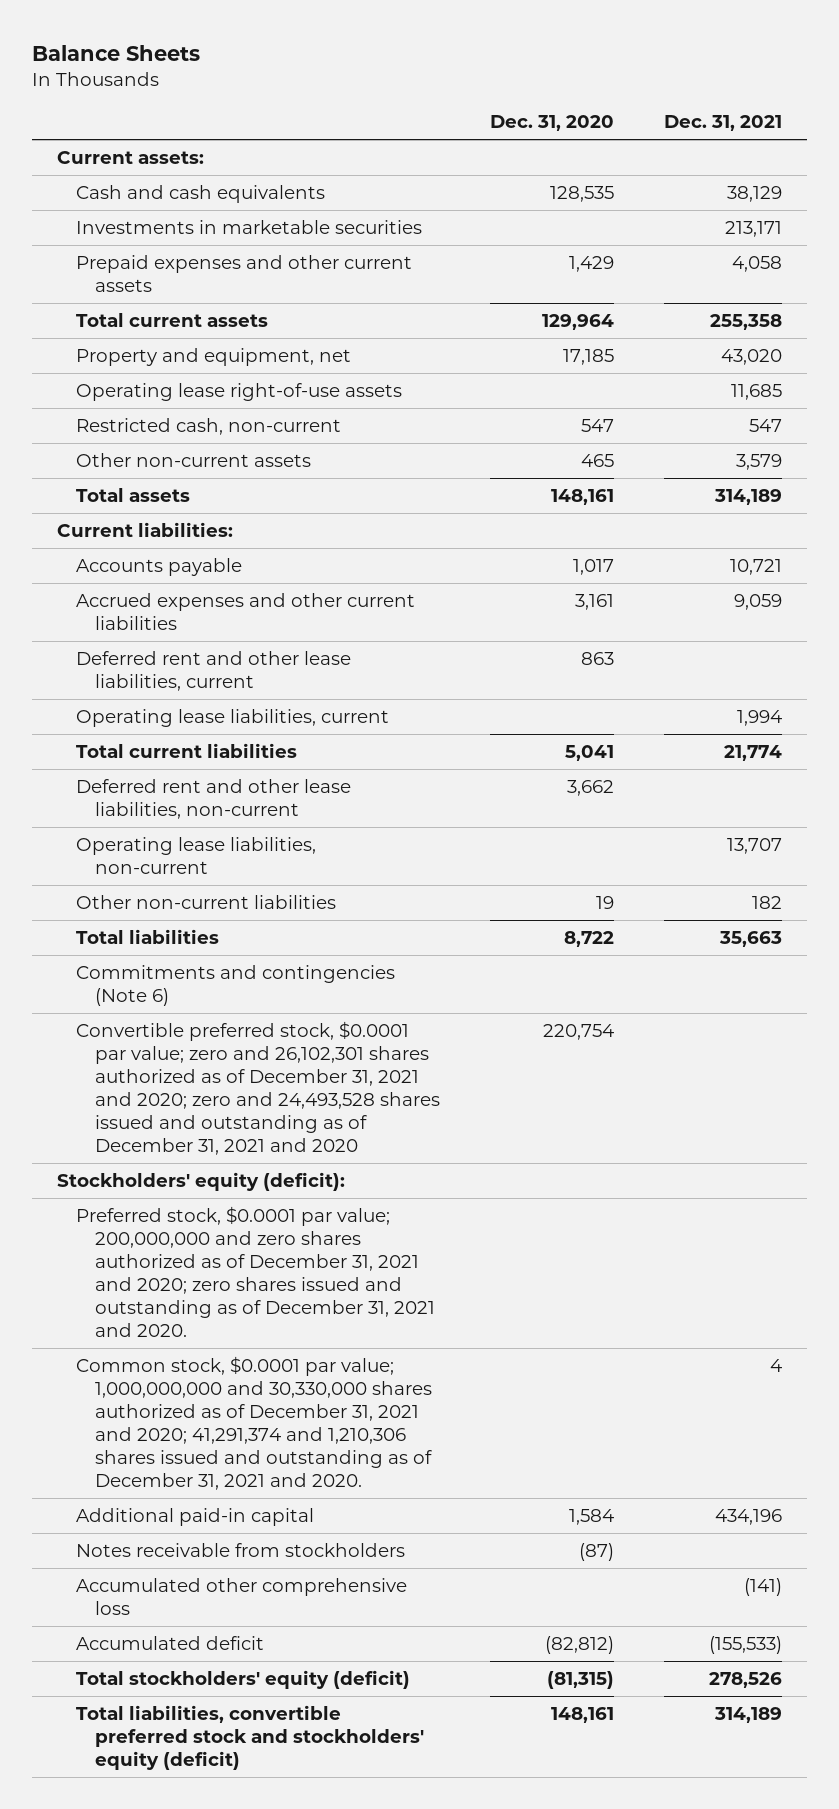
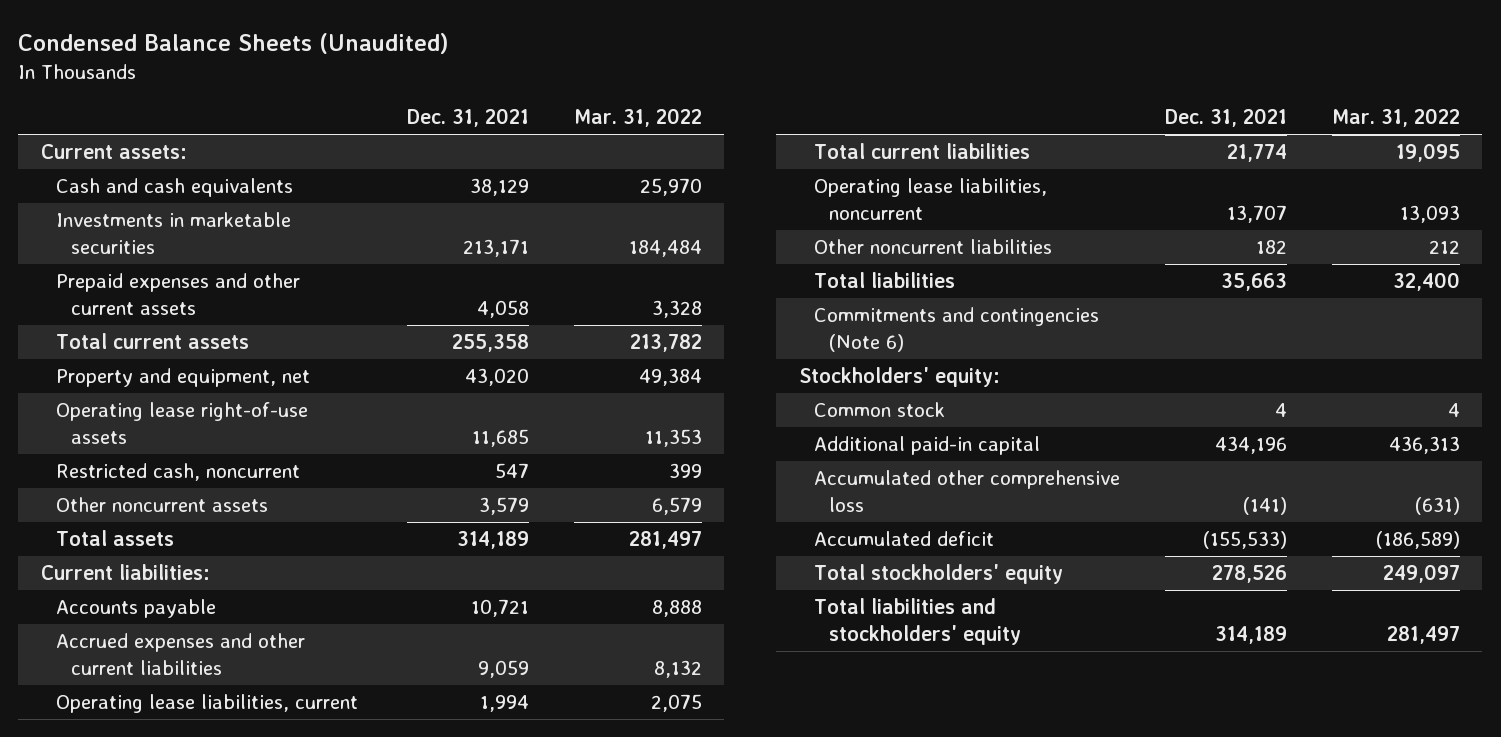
[32,44,201,61] Balance Sheets -> [18,32,450,54] Condensed Balance Sheets (Unaudited)
[489,115,614,132] Dec. 31, 2020 -> none
none -> [573,108,702,128] Mar. 31, 2022
[76,418,342,436] Restricted cash, non-current -> [55,463,300,482] Restricted cash, noncurrent
[76,453,312,468] Other non-current assets -> [55,497,268,513] Other noncurrent assets
[76,651,352,692] Deferred rent and other lease liabilities, current -> none
[76,779,352,820] Deferred rent and other lease liabilities, non-current -> none
[76,837,317,875] Operating lease liabilities, non-current -> [813,178,1047,220] Operating lease liabilities, noncurrent
[76,895,337,910] Other non-current liabilities -> [813,239,1052,255] Other noncurrent liabilities
[76,1021,441,1156] Convertible preferred stock, $0.0001 par value; zero and 26,102,301 shares authorized as of December 31, 2021 and 2020; zero and 24,493,528 shares issued and outstanding as of December 31, 2021 and 2020 -> none
[76,1206,436,1338] Preferred stock, $0.0001 par value; 200,000,000 and zero shares authorized as of December 31, 2021 and 2020; zero shares issued and outstanding as of December 31, 2021 and 2020. -> none
[57,1172,346,1192] Stockholders' equity (deficit): -> [798,367,1000,388] Stockholders' equity:
[76,1356,433,1491] Common stock, $0.0001 par value; 1,000,000,000 and 30,330,000 shares authorized as of December 31, 2021 and 2020; 41,291,374 and 1,210,306 shares issued and outstanding as of December 31, 2021 and 2020. -> [813,402,945,418] Common stock
[76,1543,406,1558] Notes receivable from stockholders -> none
[76,1670,411,1690] Total stockholders' equity (deficit) -> [813,564,1063,585] Total stockholders' equity
[76,1705,425,1771] Total liabilities, convertible preferred stock and stockholders' equity (deficit) -> [813,598,1022,645] Total liabilities and stockholders' equity

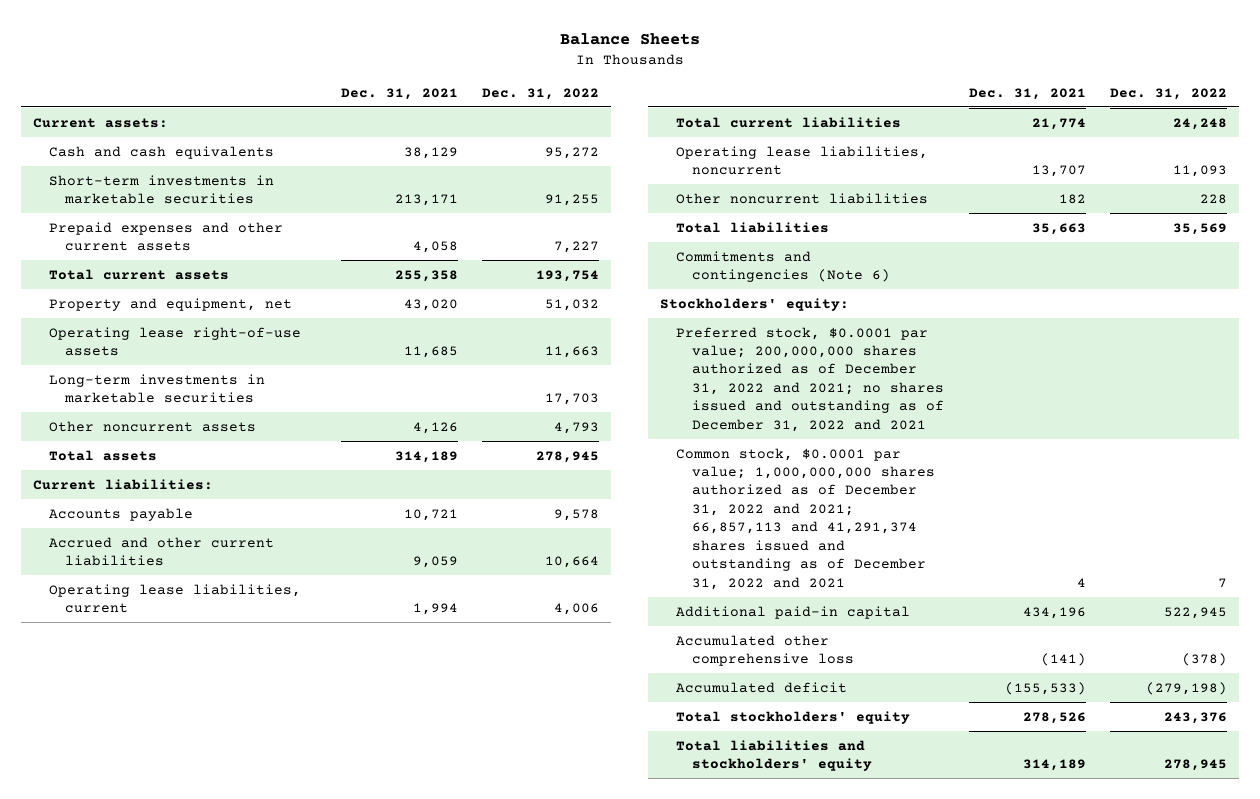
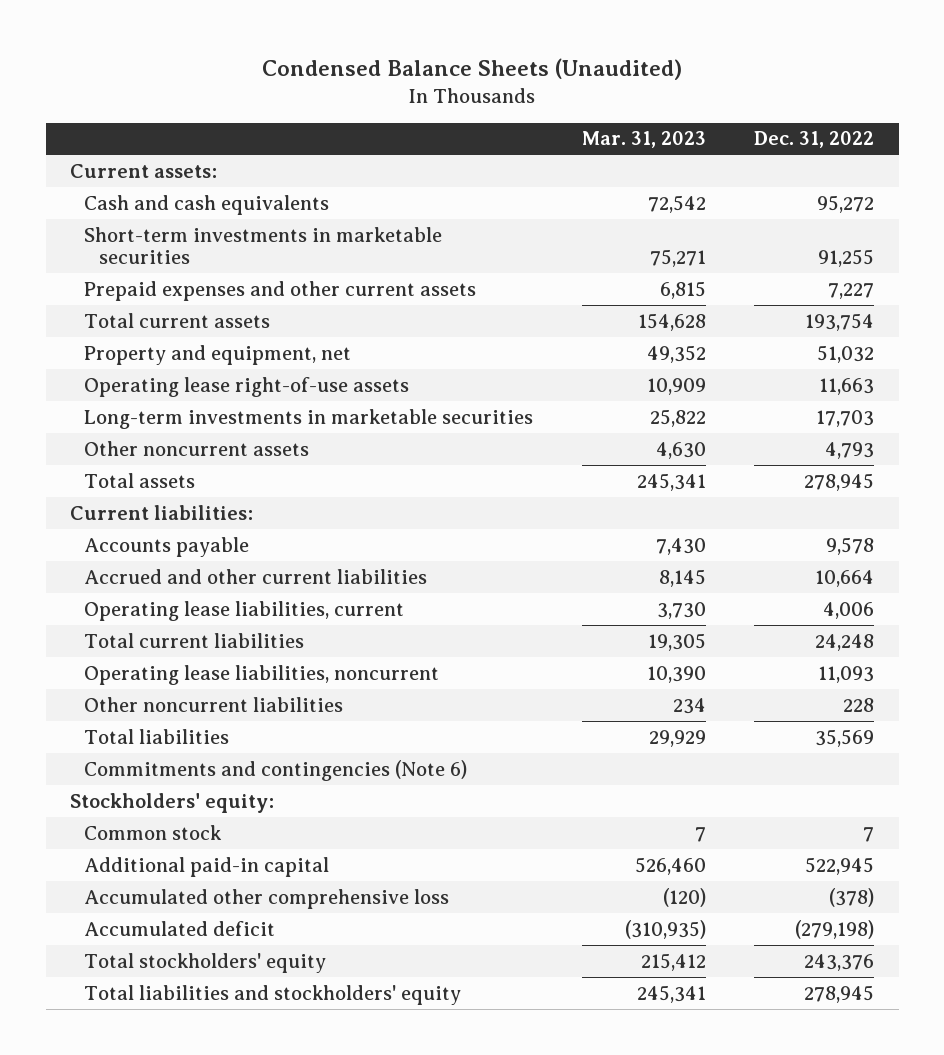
[559,32,700,45] Balance Sheets -> [262,58,683,81] Condensed Balance Sheets (Unaudited)
[341,87,459,100] Dec. 31, 2021 -> none
none -> [581,131,706,149] Mar. 31, 2023
[676,326,945,432] Preferred stock, $0.0001 par value; 200,000,000 shares authorized as of December 31, 2022 and 2021; no shares issued and outstanding as of December 31, 2022 and 2021 -> none
[676,447,936,590] Common stock, $0.0001 par value; 1,000,000,000 shares authorized as of December 31, 2022 and 2021; 66,857,113 and 41,291,374 shares issued and outstanding as of December 31, 2022 and 2021 -> [84,824,223,840] Common stock

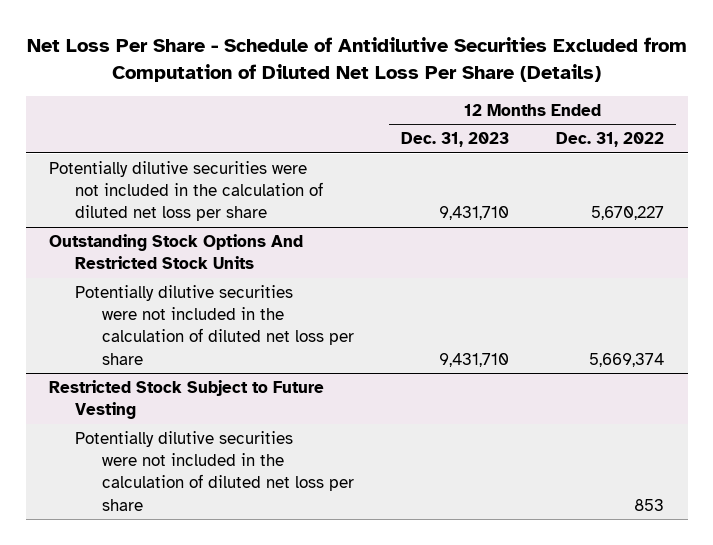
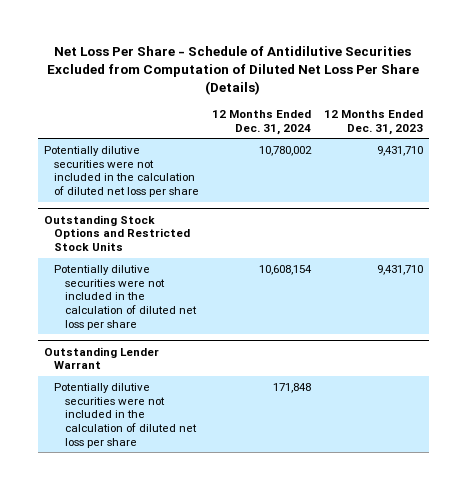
[556,132,665,148] Dec. 31, 2022 -> none
none -> [212,110,312,135] 12 Months Ended Dec. 31, 2024
[49,234,304,270] Outstanding Stock Options And Restricted Stock Units -> [44,214,191,252] Outstanding Stock Options and Restricted Stock Units
[49,380,325,420] Restricted Stock Subject to Future Vesting -> none
none -> [44,346,160,370] Outstanding Lender Warrant

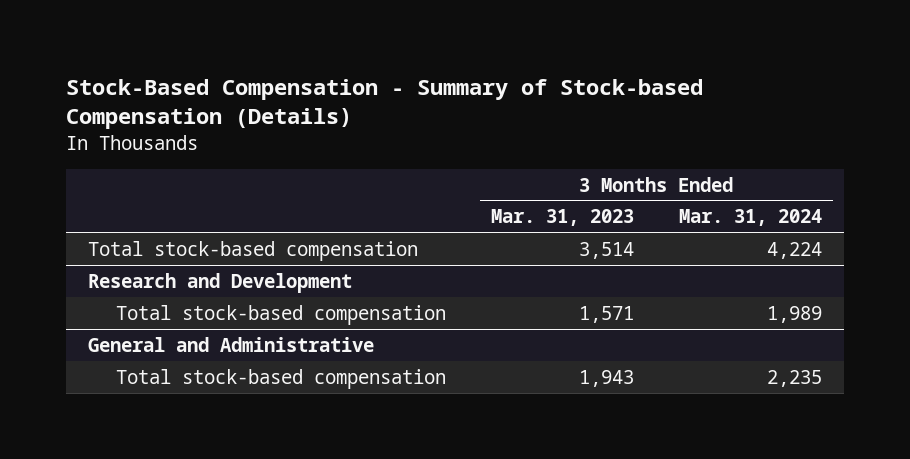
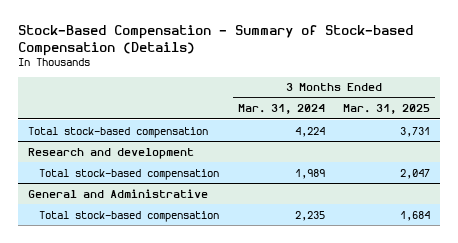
[490,209,634,227] Mar. 31, 2023 -> none
none -> [343,104,431,115] Mar. 31, 2025
[88,272,353,293] Research and Development -> [27,147,194,159] Research and development

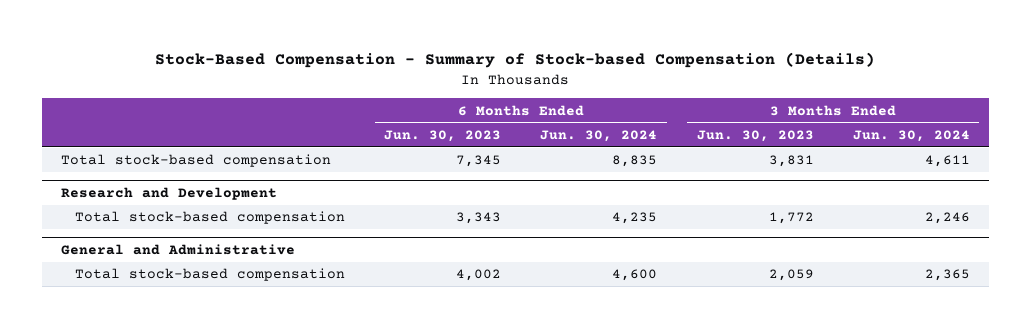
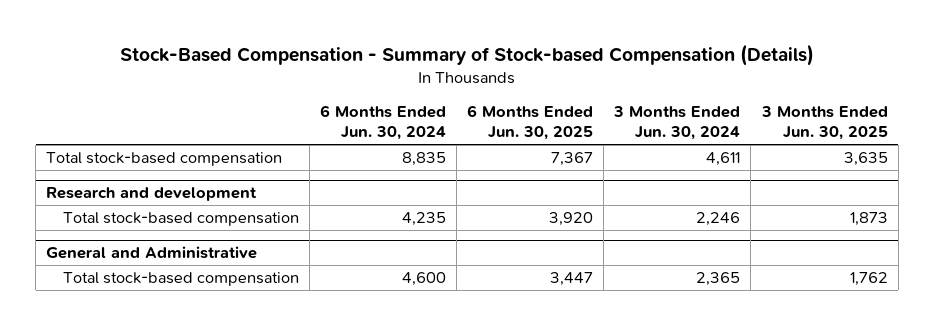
[384,129,502,142] Jun. 30, 2023 -> none
[696,129,814,142] Jun. 30, 2023 -> none
none -> [467,105,594,141] 6 Months Ended Jun. 30, 2025
none -> [760,106,888,141] 3 Months Ended Jun. 30, 2025
[61,187,278,201] Research and Development -> [46,187,258,202] Research and development

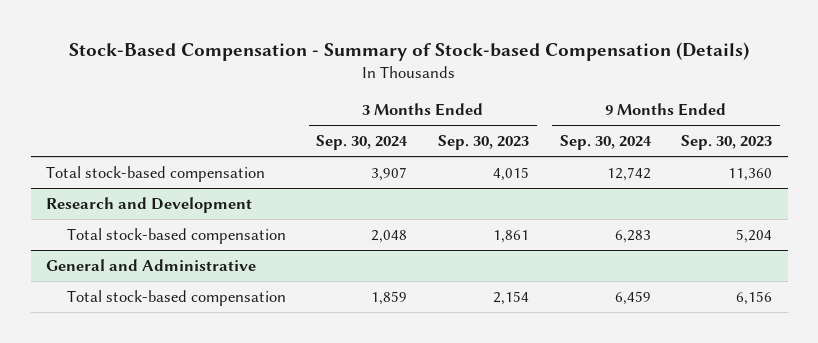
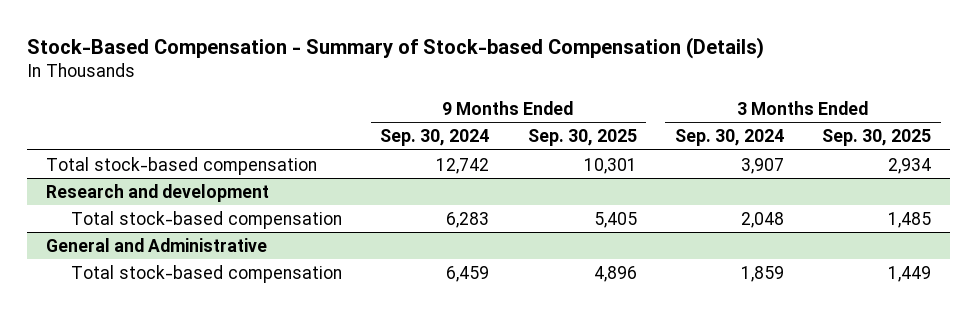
[437,135,529,151] Sep. 30, 2023 -> none
[681,135,773,151] Sep. 30, 2023 -> none
none -> [527,129,637,147] Sep. 30, 2025
none -> [822,129,932,147] Sep. 30, 2025
[45,196,252,213] Research and Development -> [45,183,269,202] Research and development

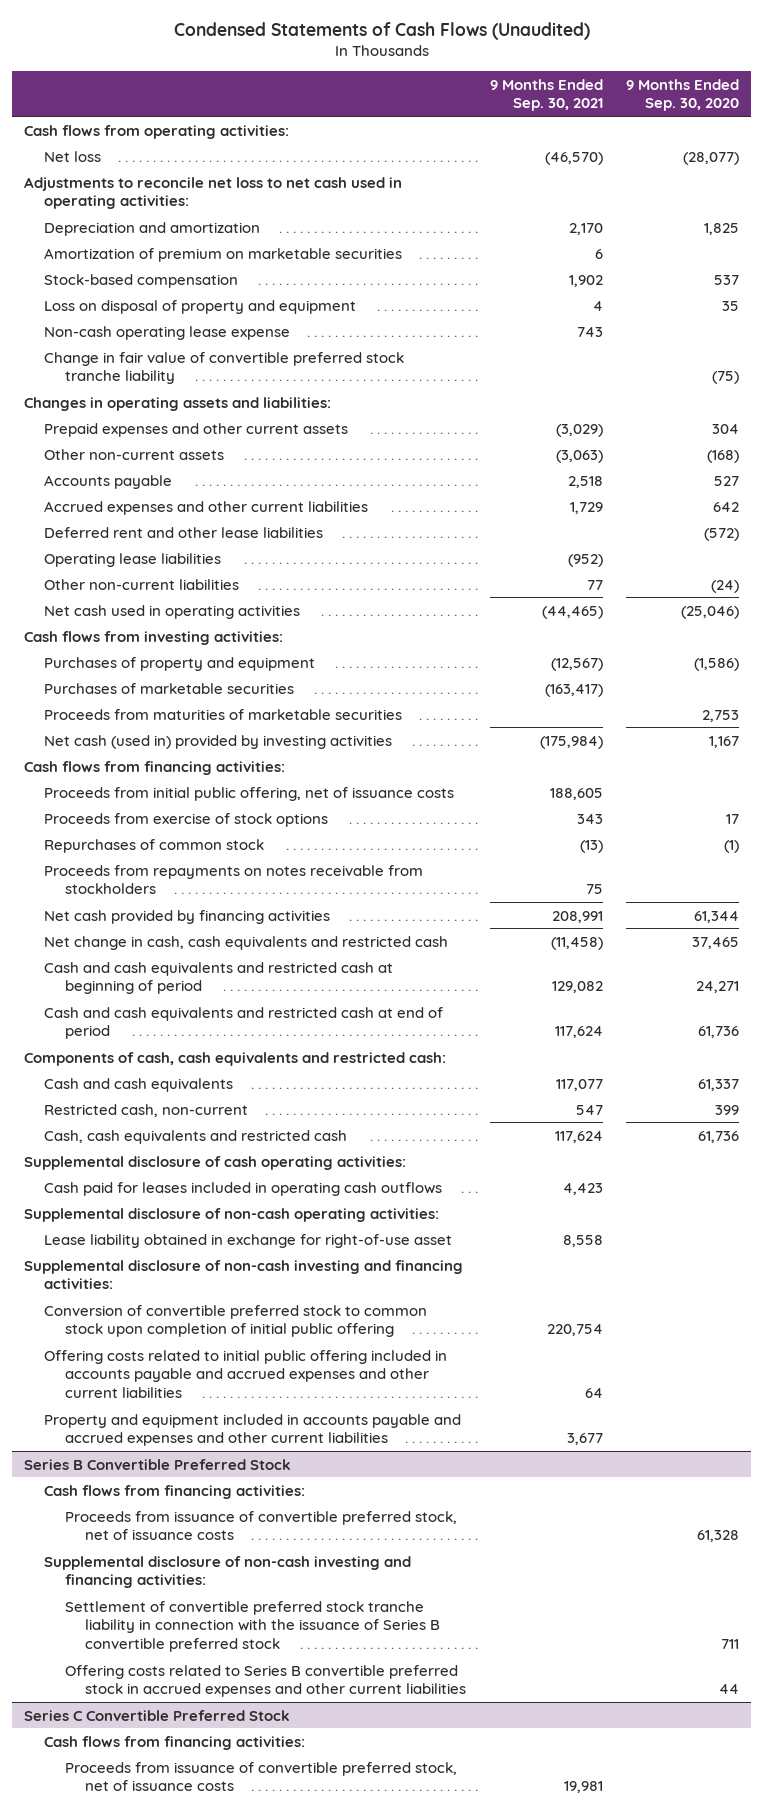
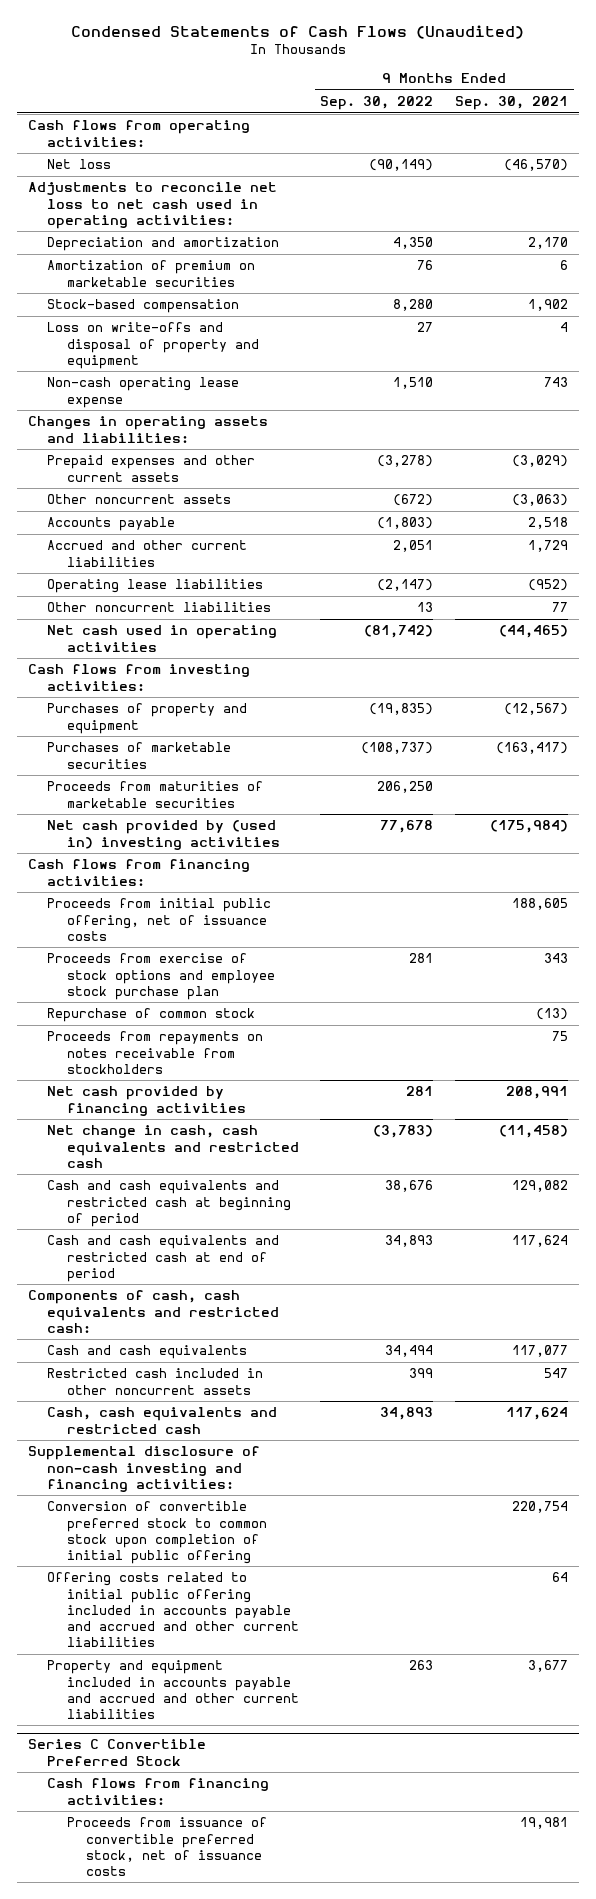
[626,78,740,112] 9 Months Ended Sep. 30, 2020 -> none
none -> [320,96,434,111] Sep. 30, 2022
[44,299,357,314] Loss on disposal of property and equipment -> [47,322,259,369] Loss on write-offs and disposal of property and equipment
[44,351,405,385] Change in fair value of convertible preferred stock tranche liability -> none
[44,448,225,460] Other non-current assets -> [47,494,232,505] Other noncurrent assets
[44,526,324,538] Deferred rent and other lease liabilities -> none
[44,500,369,515] Accrued expenses and other current liabilities -> [47,540,248,567] Accrued and other current liabilities
[44,578,240,590] Other non-current liabilities -> [47,602,272,613] Other noncurrent liabilities
[44,734,393,749] Net cash (used in) provided by investing activities -> [47,820,280,850] Net cash provided by (used in) investing activities
[44,812,329,827] Proceeds from exercise of stock options -> [47,953,275,1000] Proceeds from exercise of stock options and employee stock purchase plan
[44,838,265,853] Repurchases of common stock -> [47,1008,256,1023] Repurchase of common stock
[44,1103,249,1117] Restricted cash, non-current -> [47,1368,264,1395] Restricted cash included in other noncurrent assets
[24,1155,407,1170] Supplemental disclosure of cash operating activities: -> none
[44,1181,443,1196] Cash paid for leases included in operating cash outflows -> none
[24,1207,440,1222] Supplemental disclosure of non-cash operating activities: -> none
[44,1233,453,1248] Lease liability obtained in exchange for right-of-use asset -> none
[24,1458,292,1470] Series B Convertible Preferred Stock -> none
[44,1484,306,1499] Cash flows from financing activities: -> none
[64,1510,457,1541] Proceeds from issuance of convertible preferred stock, net of issuance costs -> none
[44,1555,412,1589] Supplemental disclosure of non-cash investing and financing activities: -> none
[64,1600,441,1653] Settlement of convertible preferred stock tranche liability in connection with the issuance of Series B convertible preferred stock -> none
[64,1664,467,1698] Offering costs related to Series B convertible preferred stock in accrued expenses and other current liabilities -> none
[44,1349,448,1399] Offering costs related to initial public offering included in accounts payable and accrued expenses and other current liabilities -> [47,1572,299,1647] Offering costs related to initial public offering included in accounts payable and accrued and other current liabilities
[44,1413,462,1447] Property and equipment included in accounts payable and accrued expenses and other current liabilities -> [47,1660,299,1719] Property and equipment included in accounts payable and accrued and other current liabilities

